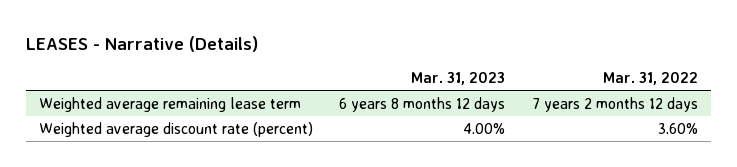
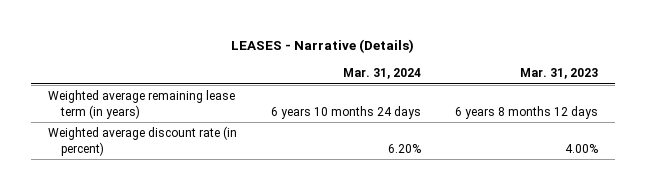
[602,72,698,86] Mar. 31, 2022 -> none
none -> [343,67,422,79] Mar. 31, 2024
[38,96,301,112] Weighted average remaining lease term -> [48,90,236,119] Weighted average remaining lease term (in years)
[38,121,313,137] Weighted average discount rate (percent) -> [48,126,238,156] Weighted average discount rate (in percent)

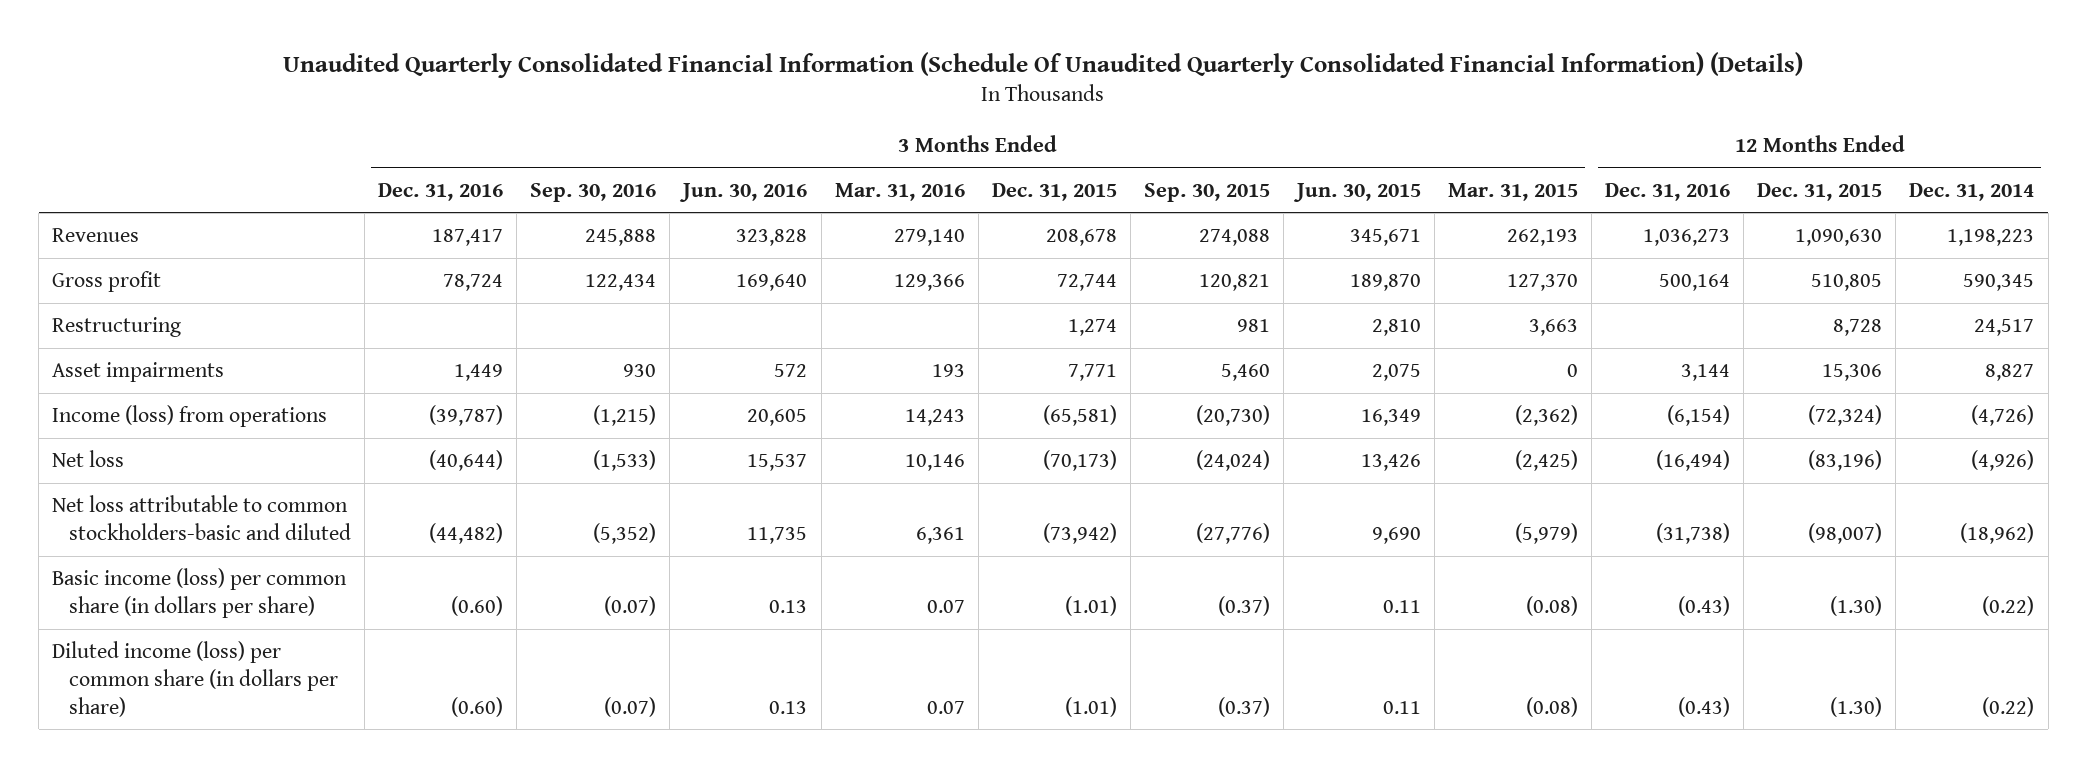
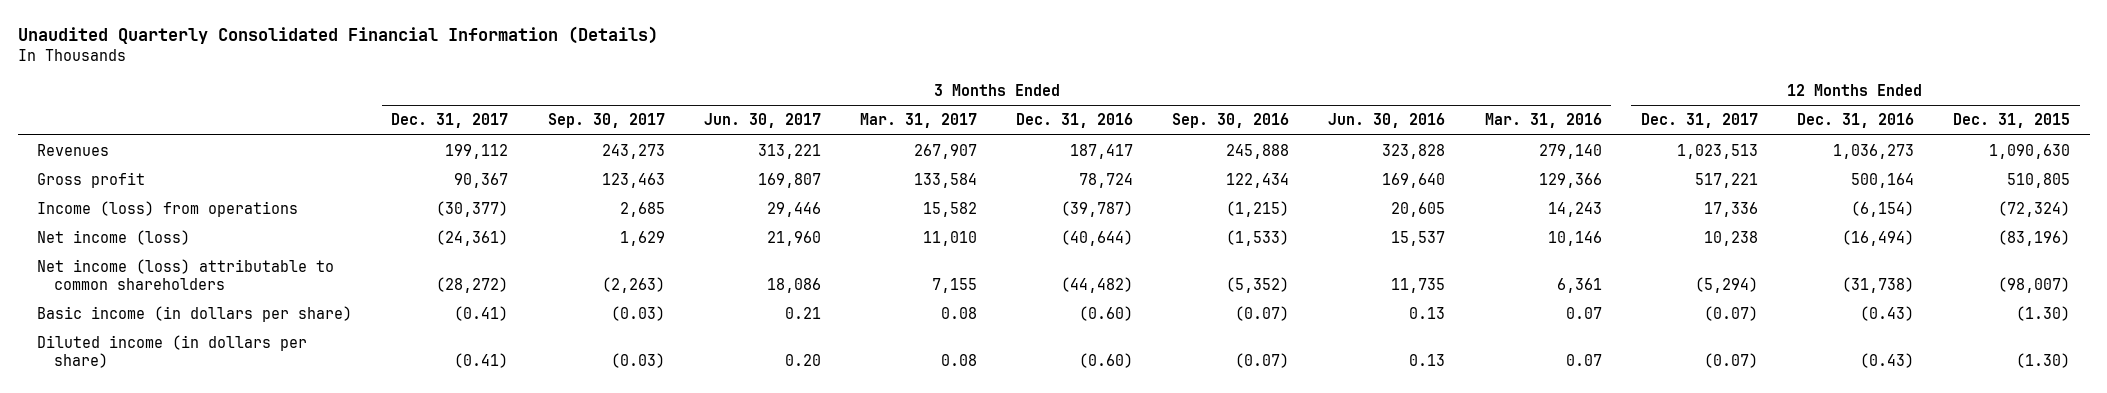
[283,52,1804,79] Unaudited Quarterly Consolidated Financial Information (Schedule Of Unaudited Quarterly Consolidated Financial Information) (Details) -> [17,25,658,44] Unaudited Quarterly Consolidated Financial Information (Details)
[991,182,1117,201] Dec. 31, 2015 -> none
[1143,182,1270,202] Sep. 30, 2015 -> none
[1292,182,1421,202] Jun. 30, 2015 -> none
[1448,182,1579,201] Mar. 31, 2015 -> none
[1909,182,2035,201] Dec. 31, 2014 -> none
none -> [391,113,509,129] Dec. 31, 2017
none -> [547,113,665,129] Sep. 30, 2017
none -> [703,113,821,129] Jun. 30, 2017
none -> [859,113,977,129] Mar. 31, 2017
none -> [1640,113,1758,129] Dec. 31, 2017
[52,317,182,338] Restructuring -> none
[52,362,225,383] Asset impairments -> none
[52,450,125,468] Net loss -> [37,230,191,246] Net income (loss)
[52,495,352,540] Net loss attributable to common stockholders-basic and diluted -> [37,259,335,290] Net income (loss) attributable to common shareholders
[52,568,348,618] Basic income (loss) per common share (in dollars per share) -> [37,306,353,323] Basic income (in dollars per share)
[52,641,339,717] Diluted income (loss) per common share (in dollars per share) -> [37,335,308,368] Diluted income (in dollars per share)

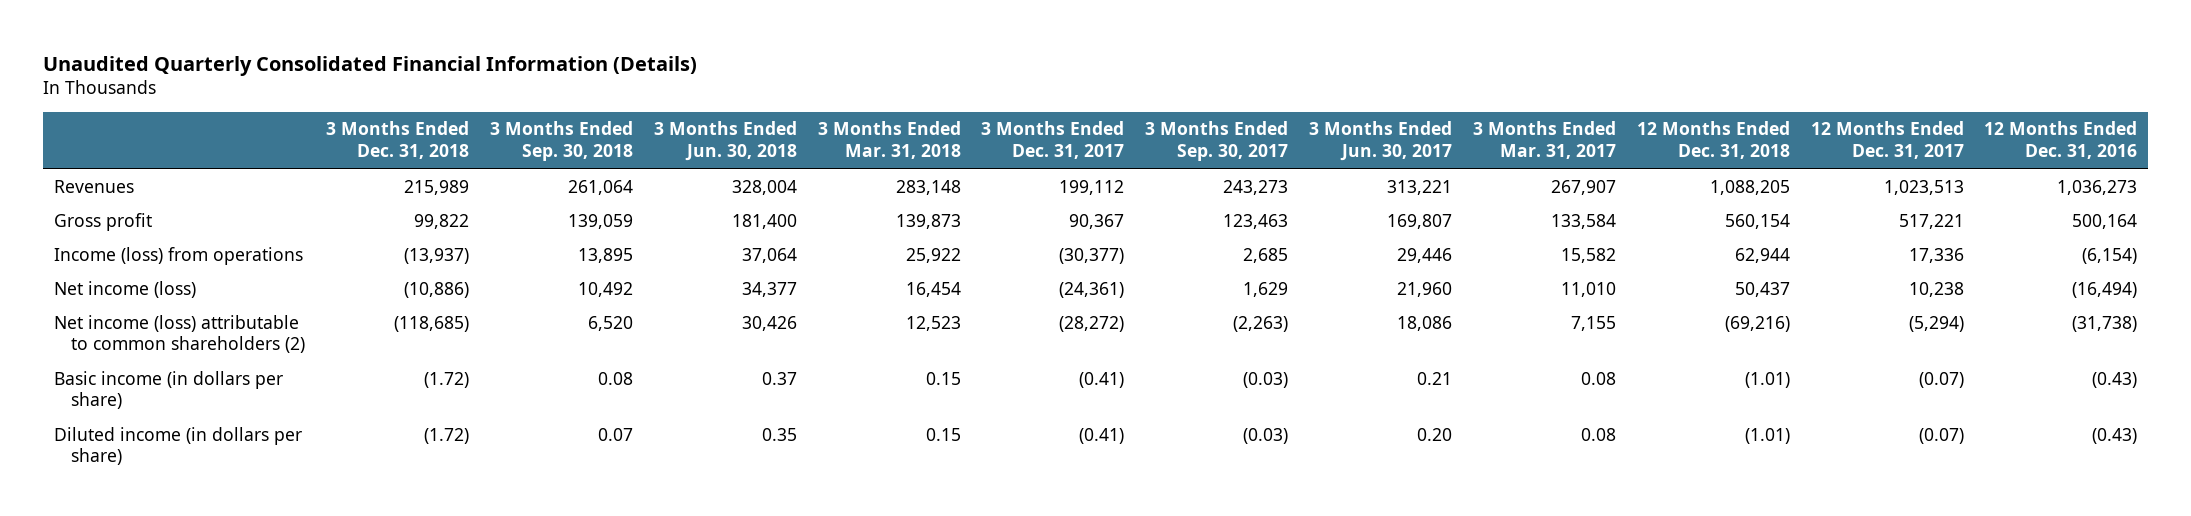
[1016,113,1134,129] Dec. 31, 2016 -> none
[1172,113,1290,129] Sep. 30, 2016 -> none
[1328,113,1446,129] Jun. 30, 2016 -> none
[1484,113,1602,129] Mar. 31, 2016 -> none
[1953,113,2071,129] Dec. 31, 2015 -> none
none -> [326,121,470,160] 3 Months Ended Dec. 31, 2018
none -> [489,121,633,162] 3 Months Ended Sep. 30, 2018
none -> [653,121,797,162] 3 Months Ended Jun. 30, 2018
none -> [817,121,961,160] 3 Months Ended Mar. 31, 2018
none -> [1636,121,1790,160] 12 Months Ended Dec. 31, 2018
[37,259,335,290] Net income (loss) attributable to common shareholders -> [53,314,306,354] Net income (loss) attributable to common shareholders (2)

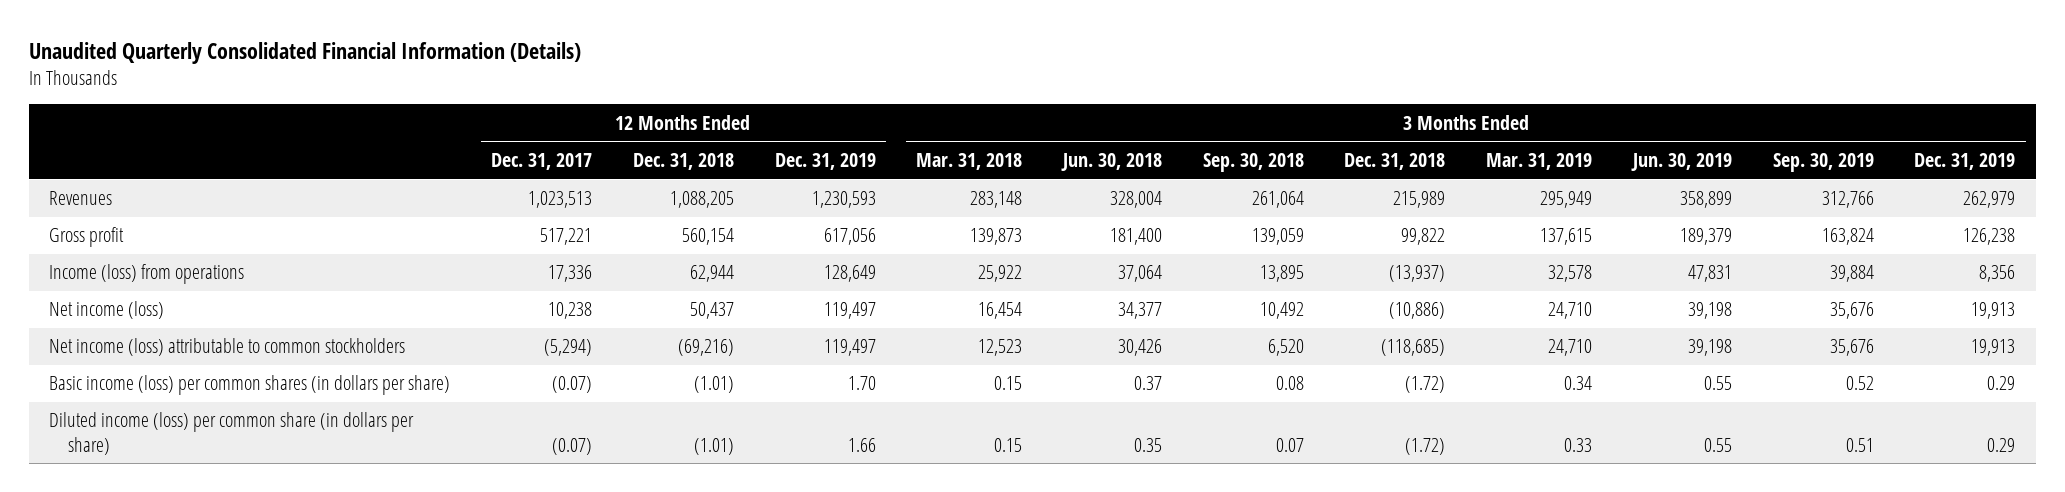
[981,121,1125,160] 3 Months Ended Dec. 31, 2017 -> none
[1145,121,1289,162] 3 Months Ended Sep. 30, 2017 -> none
[1309,121,1453,162] 3 Months Ended Jun. 30, 2017 -> none
[1472,121,1616,160] 3 Months Ended Mar. 31, 2017 -> none
[1984,121,2138,160] 12 Months Ended Dec. 31, 2016 -> none
none -> [774,153,876,171] Dec. 31, 2019
none -> [1486,153,1593,171] Mar. 31, 2019
none -> [1630,153,1732,172] Jun. 30, 2019
none -> [1772,153,1874,173] Sep. 30, 2019
none -> [1914,153,2016,171] Dec. 31, 2019
[53,314,306,354] Net income (loss) attributable to common shareholders (2) -> [49,338,406,357] Net income (loss) attributable to common stockholders
[53,370,283,410] Basic income (in dollars per share) -> [49,375,451,396] Basic income (loss) per common shares (in dollars per share)
[53,426,302,466] Diluted income (in dollars per share) -> [49,412,415,455] Diluted income (loss) per common share (in dollars per share)

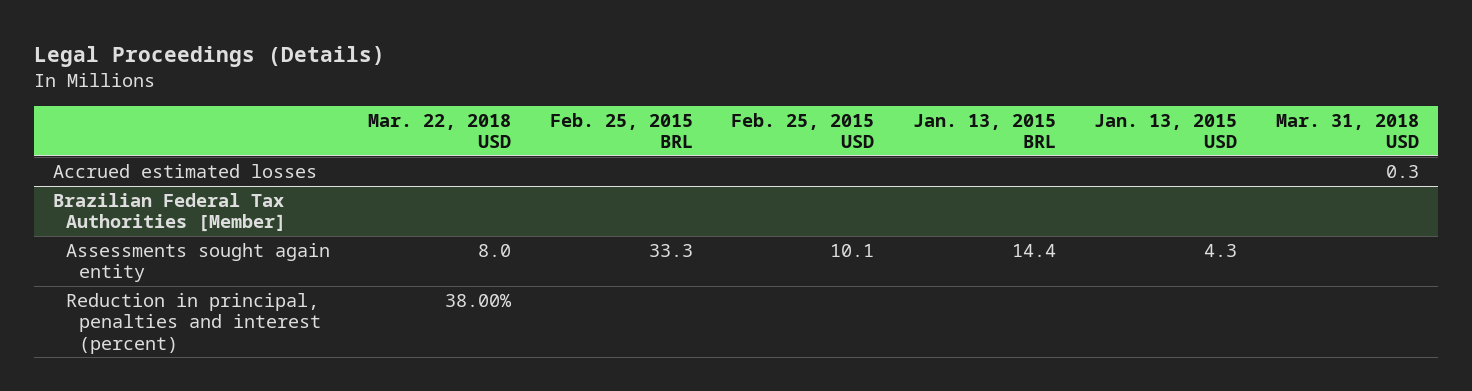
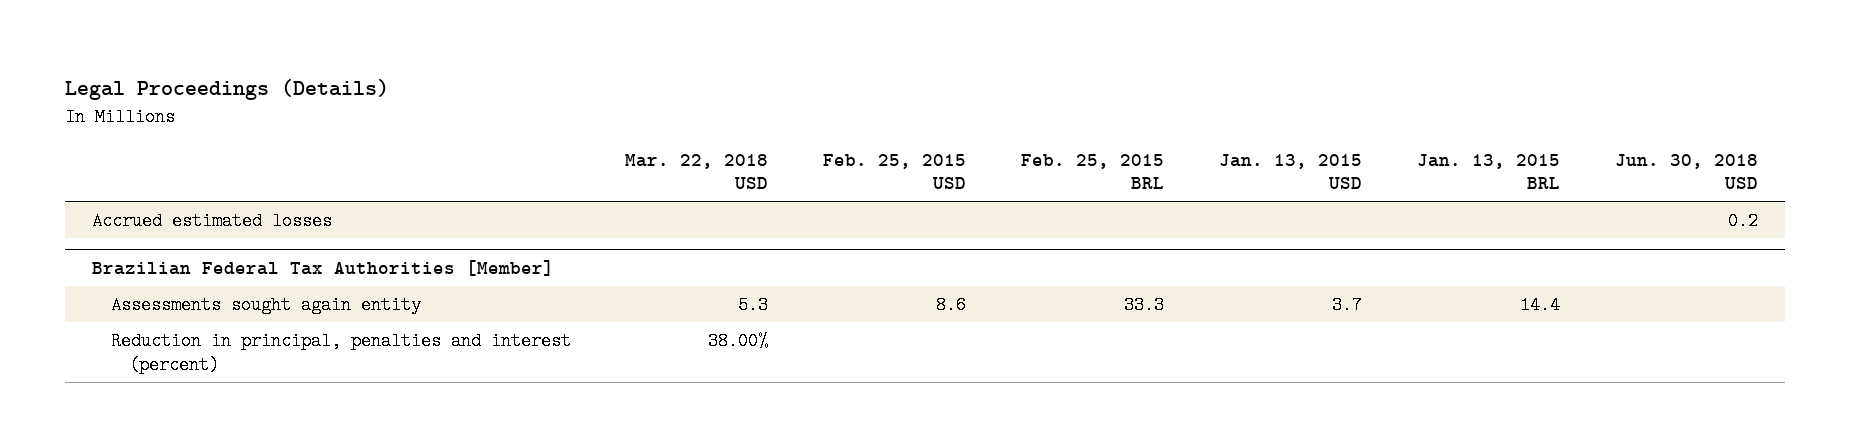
[1275,113,1419,149] Mar. 31, 2018 USD -> none
none -> [1614,153,1758,190] Jun. 30, 2018 USD
[478,243,512,257] 8.0 -> [738,296,769,315] 5.3
[830,243,875,257] 10.1 -> [936,296,967,315] 8.6
[1204,243,1238,257] 4.3 -> [1331,296,1362,315] 3.7

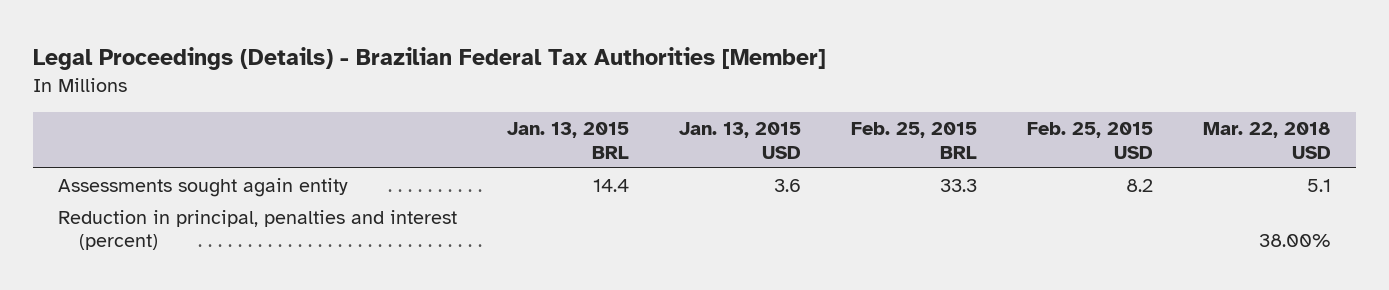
[64,79,389,101] Legal Proceedings (Details) -> [33,46,827,70] Legal Proceedings (Details) - Brazilian Federal Tax Authorities [Member]
[1614,153,1758,190] Jun. 30, 2018 USD -> none
[91,212,332,231] Accrued estimated losses -> none
[91,259,554,276] Brazilian Federal Tax Authorities [Member] -> none
[738,296,769,315] 5.3 -> [1306,179,1331,193] 5.1
[936,296,967,315] 8.6 -> [1125,179,1153,193] 8.2
[1331,296,1362,315] 3.7 -> [774,179,802,193] 3.6

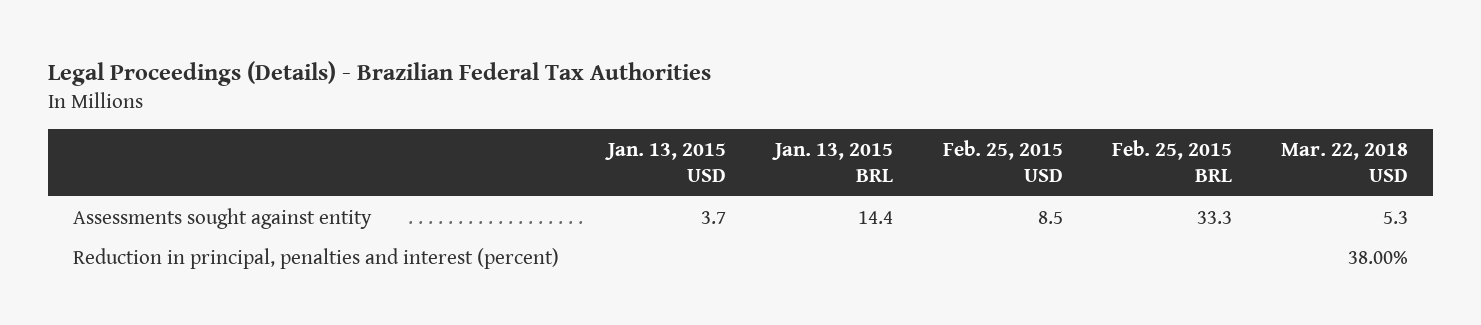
[33,46,827,70] Legal Proceedings (Details) - Brazilian Federal Tax Authorities [Member] -> [48,61,712,87] Legal Proceedings (Details) - Brazilian Federal Tax Authorities
[58,178,349,198] Assessments sought again entity -> [72,207,372,229] Assessments sought against entity
[774,179,802,193] 3.6 -> [701,210,727,224] 3.7
[1125,179,1153,193] 8.2 -> [1037,210,1063,224] 8.5
[1306,179,1331,193] 5.1 -> [1383,210,1409,224] 5.3

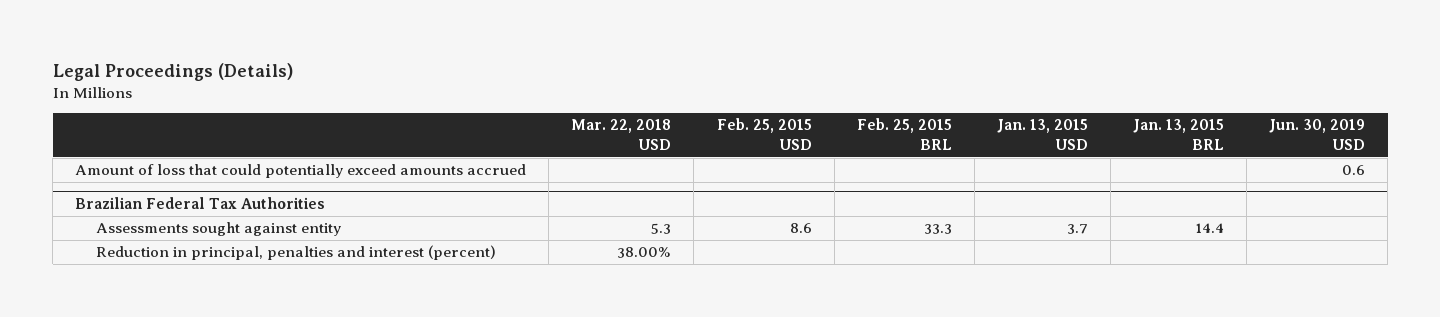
[48,61,712,87] Legal Proceedings (Details) - Brazilian Federal Tax Authorities -> [52,62,293,81] Legal Proceedings (Details)
none -> [1269,119,1366,151] Jun. 30, 2019 USD
none -> [75,164,527,179] Amount of loss that could potentially exceed amounts accrued
none -> [75,197,326,210] Brazilian Federal Tax Authorities
[1037,210,1063,224] 8.5 -> [789,223,812,234] 8.6

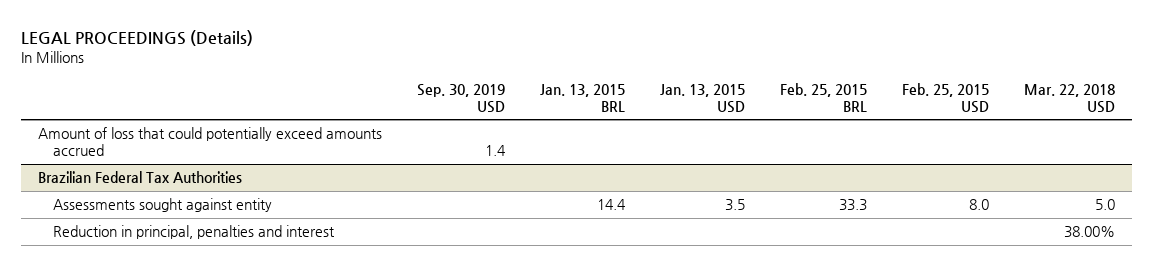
[52,62,293,81] Legal Proceedings (Details) -> [20,29,253,46] LEGAL PROCEEDINGS (Details)
[1269,119,1366,151] Jun. 30, 2019 USD -> none
none -> [417,84,506,113] Sep. 30, 2019 USD
[651,223,672,235] 5.3 -> [1094,199,1115,211] 5.0
[789,223,812,234] 8.6 -> [968,199,989,211] 8.0
[1066,224,1088,235] 3.7 -> [724,199,745,212] 3.5
[95,245,496,261] Reduction in principal, penalties and interest (percent) -> [52,225,335,240] Reduction in principal, penalties and interest

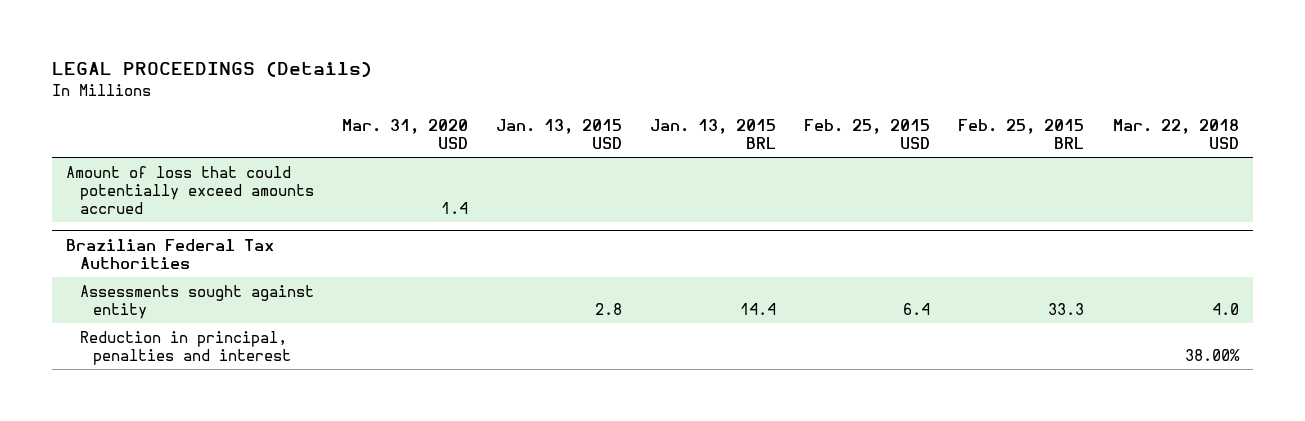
[417,84,506,113] Sep. 30, 2019 USD -> none
none -> [341,119,468,149] Mar. 31, 2020 USD
[724,199,745,212] 3.5 -> [594,302,622,315] 2.8
[968,199,989,211] 8.0 -> [903,302,931,315] 6.4
[1094,199,1115,211] 5.0 -> [1211,302,1239,315] 4.0

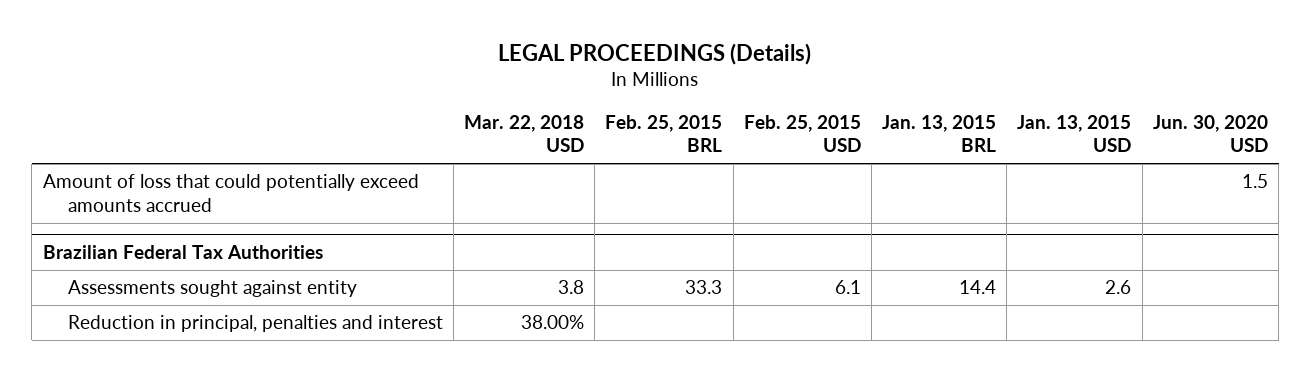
[341,119,468,149] Mar. 31, 2020 USD -> none
none -> [1152,114,1268,153] Jun. 30, 2020 USD
[594,302,622,315] 2.8 -> [1105,280,1132,295] 2.6
[903,302,931,315] 6.4 -> [834,280,861,295] 6.1
[1211,302,1239,315] 4.0 -> [557,280,584,295] 3.8

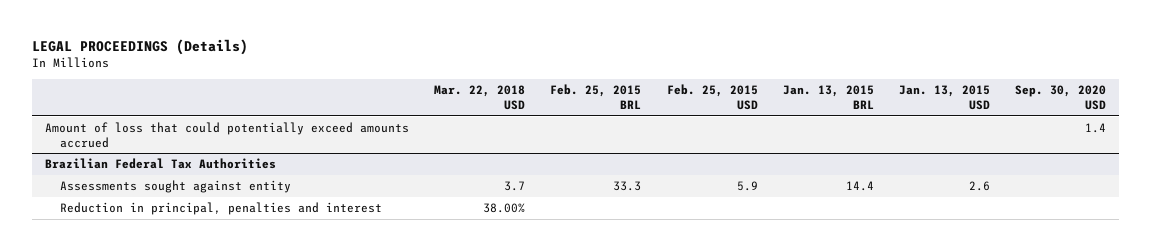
[1152,114,1268,153] Jun. 30, 2020 USD -> none
none -> [1015,85,1107,110] Sep. 30, 2020 USD
[557,280,584,295] 3.8 -> [504,181,526,192] 3.7
[834,280,861,295] 6.1 -> [736,181,758,192] 5.9

